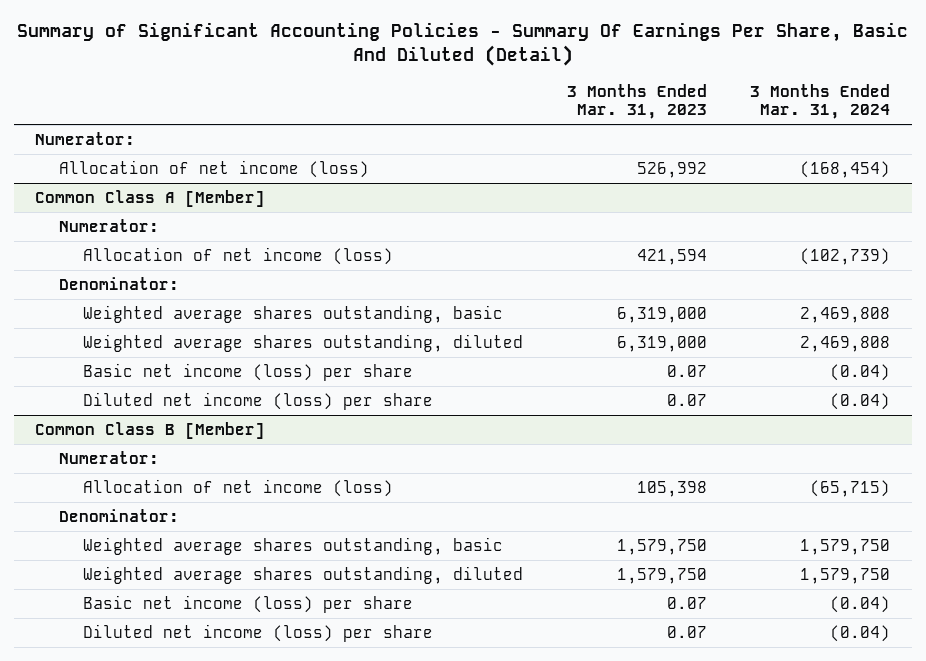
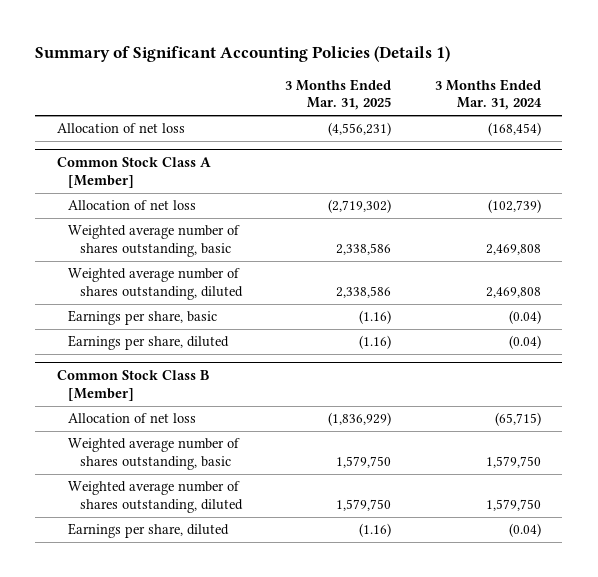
[16,22,908,67] Summary of Significant Accounting Policies - Summary Of Earnings Per Share, Basic And Diluted (Detail) -> [35,45,451,62] Summary of Significant Accounting Policies (Details 1)
[566,83,707,120] 3 Months Ended Mar. 31, 2023 -> none
none -> [285,78,392,111] 3 Months Ended Mar. 31, 2025
[35,131,136,145] Numerator: -> none
[59,218,160,232] Numerator: -> none
[59,276,180,290] Denominator: -> none
[59,450,160,464] Numerator: -> none
[59,508,180,522] Denominator: -> none
[83,594,414,613] Basic net income (loss) per share -> none
[59,159,370,178] Allocation of net income (loss) -> [56,123,185,134] Allocation of net loss
[35,189,266,207] Common Class A [Member] -> [56,157,211,188] Common Stock Class A [Member]
[83,246,394,265] Allocation of net income (loss) -> [68,200,197,211] Allocation of net loss
[83,304,504,323] Weighted average shares outstanding, basic -> [68,225,241,258] Weighted average number of shares outstanding, basic
[83,333,524,352] Weighted average shares outstanding, diluted -> [68,268,243,301] Weighted average number of shares outstanding, diluted
[83,362,414,381] Basic net income (loss) per share -> [68,310,218,326] Earnings per share, basic
[83,391,434,410] Diluted net income (loss) per share -> [68,335,230,351] Earnings per share, diluted
[35,421,266,439] Common Class B [Member] -> [56,370,209,401] Common Stock Class B [Member]
[83,478,394,497] Allocation of net income (loss) -> [68,413,197,424] Allocation of net loss
[83,536,504,555] Weighted average shares outstanding, basic -> [68,438,241,471] Weighted average number of shares outstanding, basic
[83,565,524,584] Weighted average shares outstanding, diluted -> [68,481,243,514] Weighted average number of shares outstanding, diluted
[83,623,434,642] Diluted net income (loss) per share -> [68,523,230,539] Earnings per share, diluted

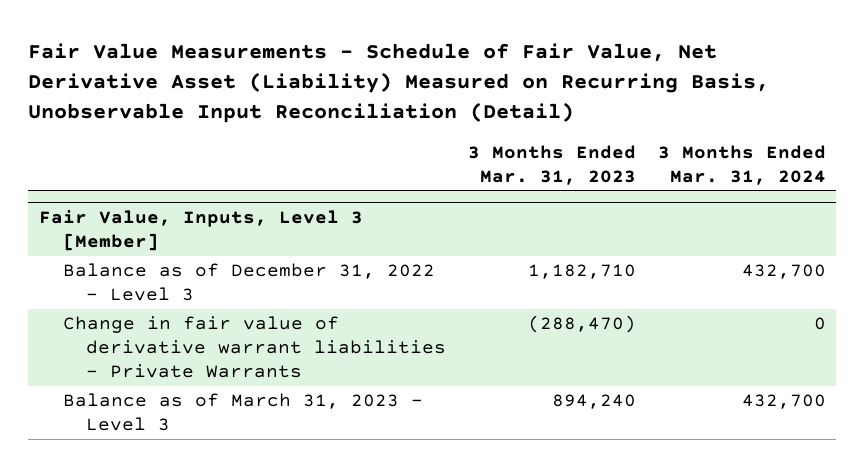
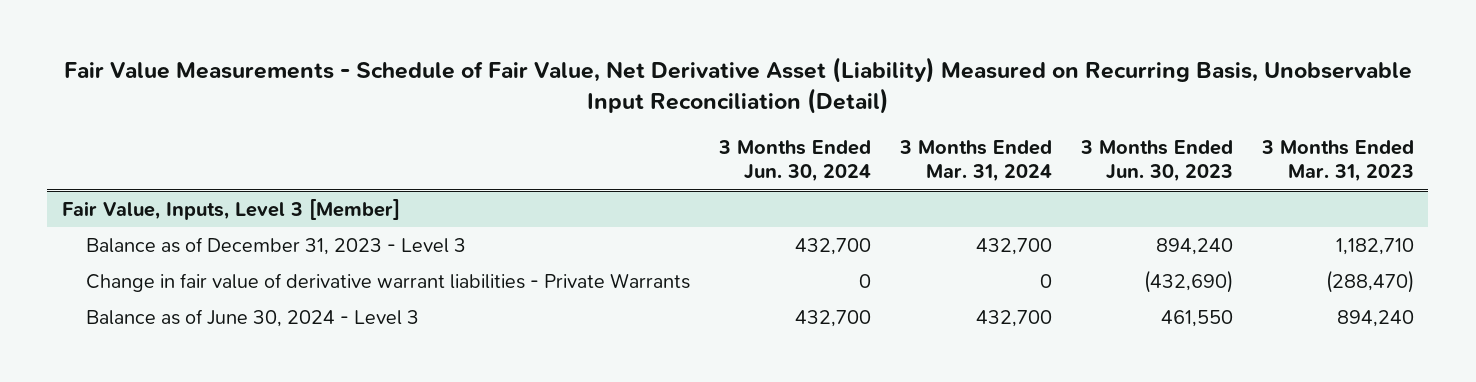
none -> [717,139,871,183] 3 Months Ended Jun. 30, 2024
none -> [1079,139,1233,183] 3 Months Ended Jun. 30, 2023
[62,263,435,302] Balance as of December 31, 2022 - Level 3 -> [85,236,466,255] Balance as of December 31, 2023 - Level 3
[62,393,423,432] Balance as of March 31, 2023 - Level 3 -> [85,308,419,327] Balance as of June 30, 2024 - Level 3

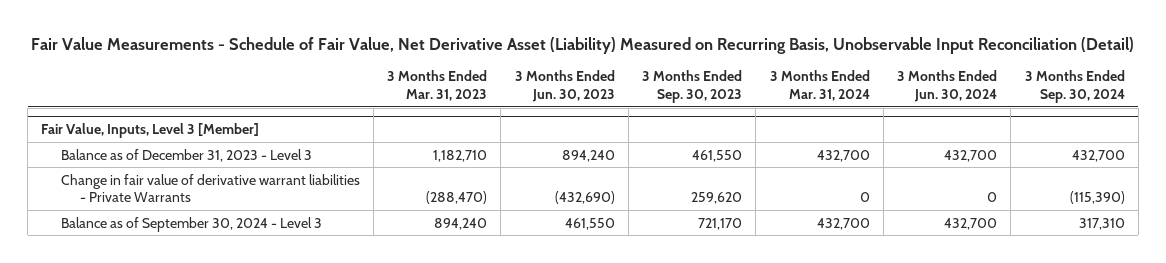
none -> [642,70,743,103] 3 Months Ended Sep. 30, 2023
none -> [1024,70,1125,103] 3 Months Ended Sep. 30, 2024
[85,308,419,327] Balance as of June 30, 2024 - Level 3 -> [60,216,322,232] Balance as of September 30, 2024 - Level 3

